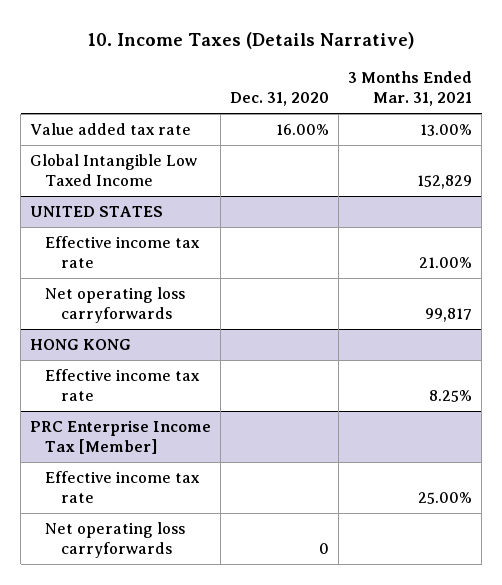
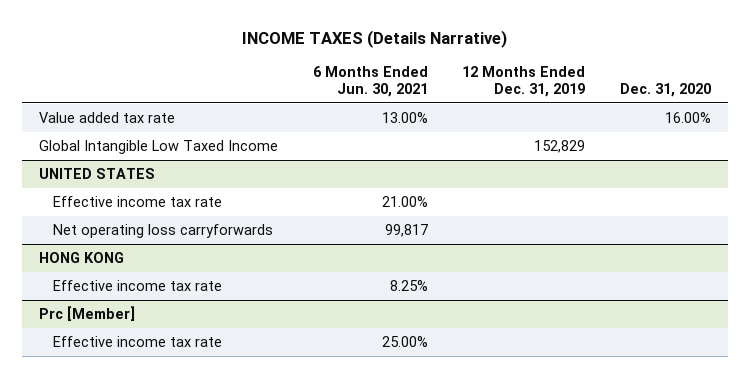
[87,31,416,49] 10. Income Taxes (Details Narrative) -> [241,29,507,48] INCOME TAXES (Details Narrative)
[348,71,473,107] 3 Months Ended Mar. 31, 2021 -> none
none -> [312,66,428,97] 6 Months Ended Jun. 30, 2021
none -> [462,66,586,97] 12 Months Ended Dec. 31, 2019
[30,420,212,455] PRC Enterprise Income Tax [Member] -> [39,305,136,321] Prc [Member]
[45,522,186,559] Net operating loss carryforwards -> none

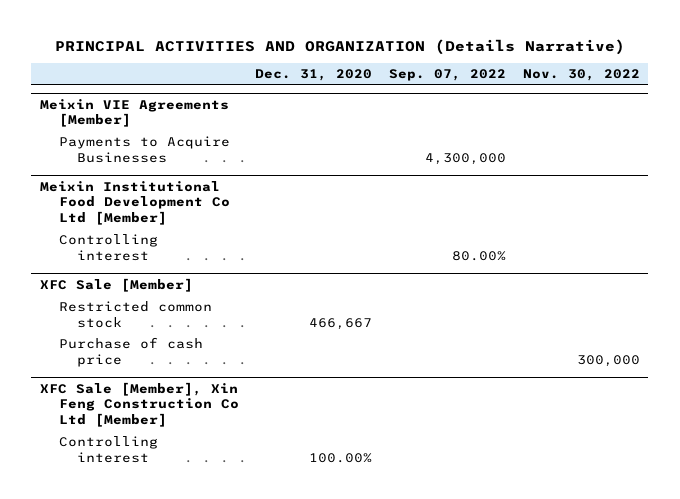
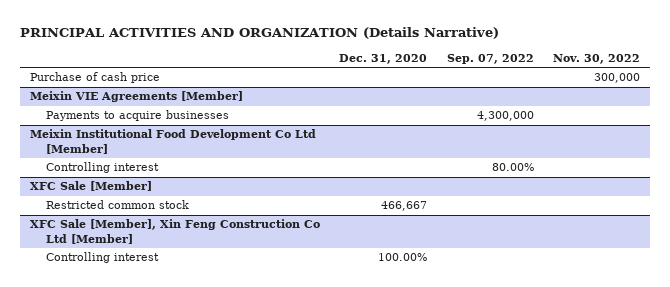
none -> [29,72,160,84] Purchase of cash price
[58,136,230,163] Payments to Acquire Businesses -> [45,110,229,122] Payments to acquire businesses
[58,337,203,367] Purchase of cash price -> none

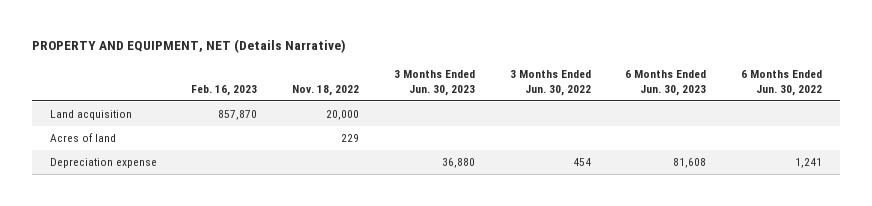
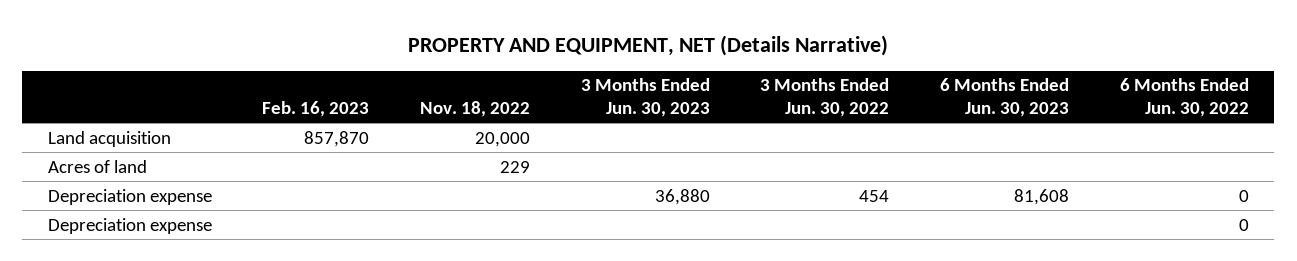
[795,158,823,169] 1,241 -> [1238,189,1249,202] 0
none -> [47,217,212,234] Depreciation expense

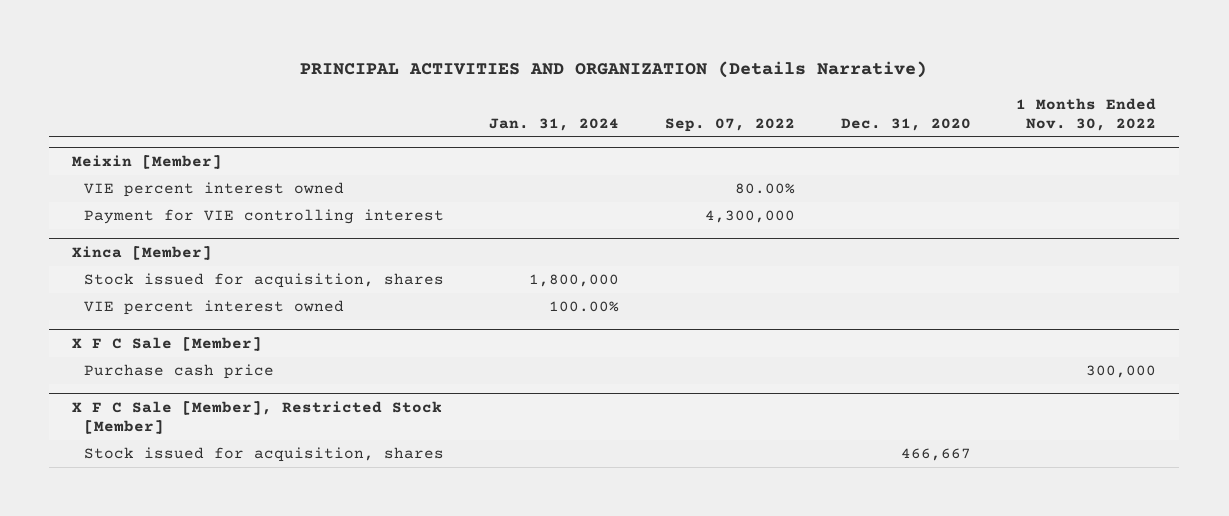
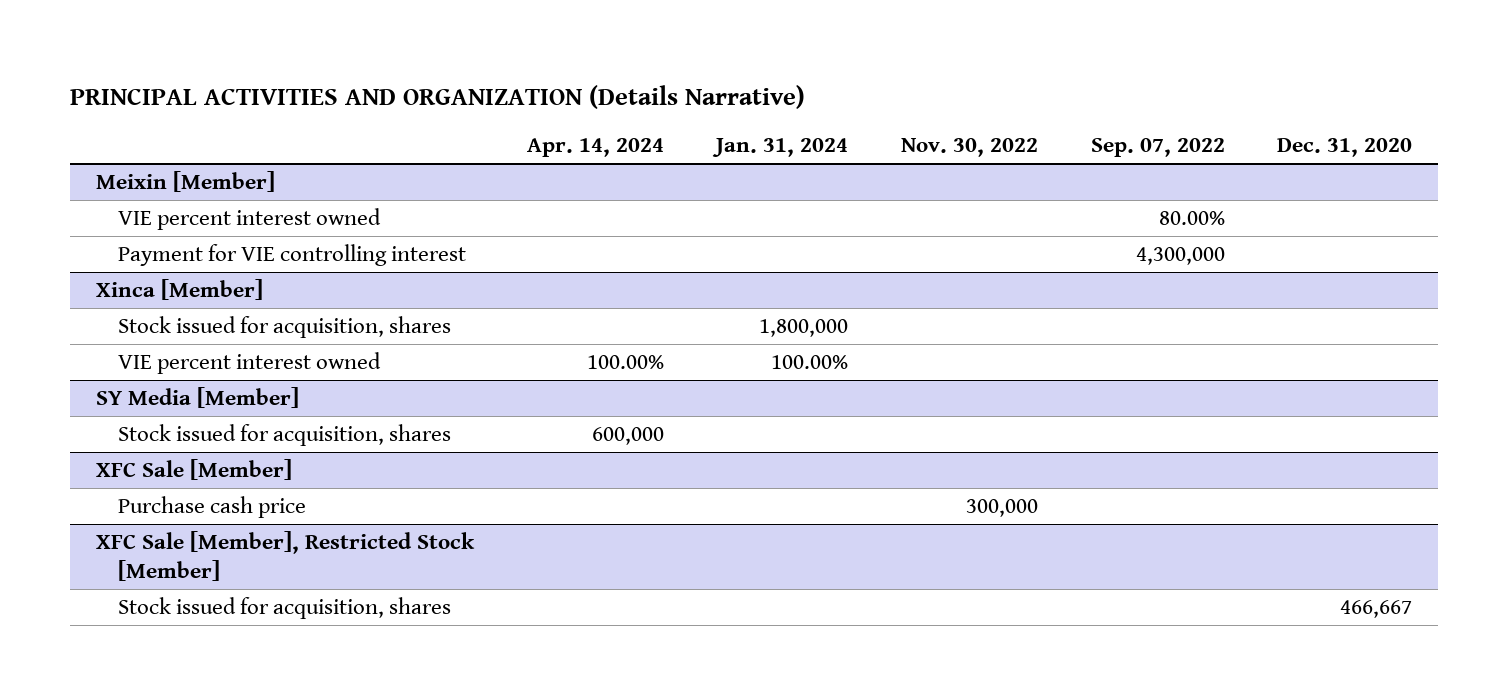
[1016,97,1157,131] 1 Months Ended Nov. 30, 2022 -> none
none -> [526,138,664,158] Apr. 14, 2024
none -> [900,138,1038,158] Nov. 30, 2022
none -> [96,387,300,409] SY Media [Member]
none -> [118,424,452,447] Stock issued for acquisition, shares
[72,336,263,351] X F C Sale [Member] -> [96,459,293,481] XFC Sale [Member]
[72,400,443,435] X F C Sale [Member], Restricted Stock [Member] -> [96,531,476,581] XFC Sale [Member], Restricted Stock [Member]

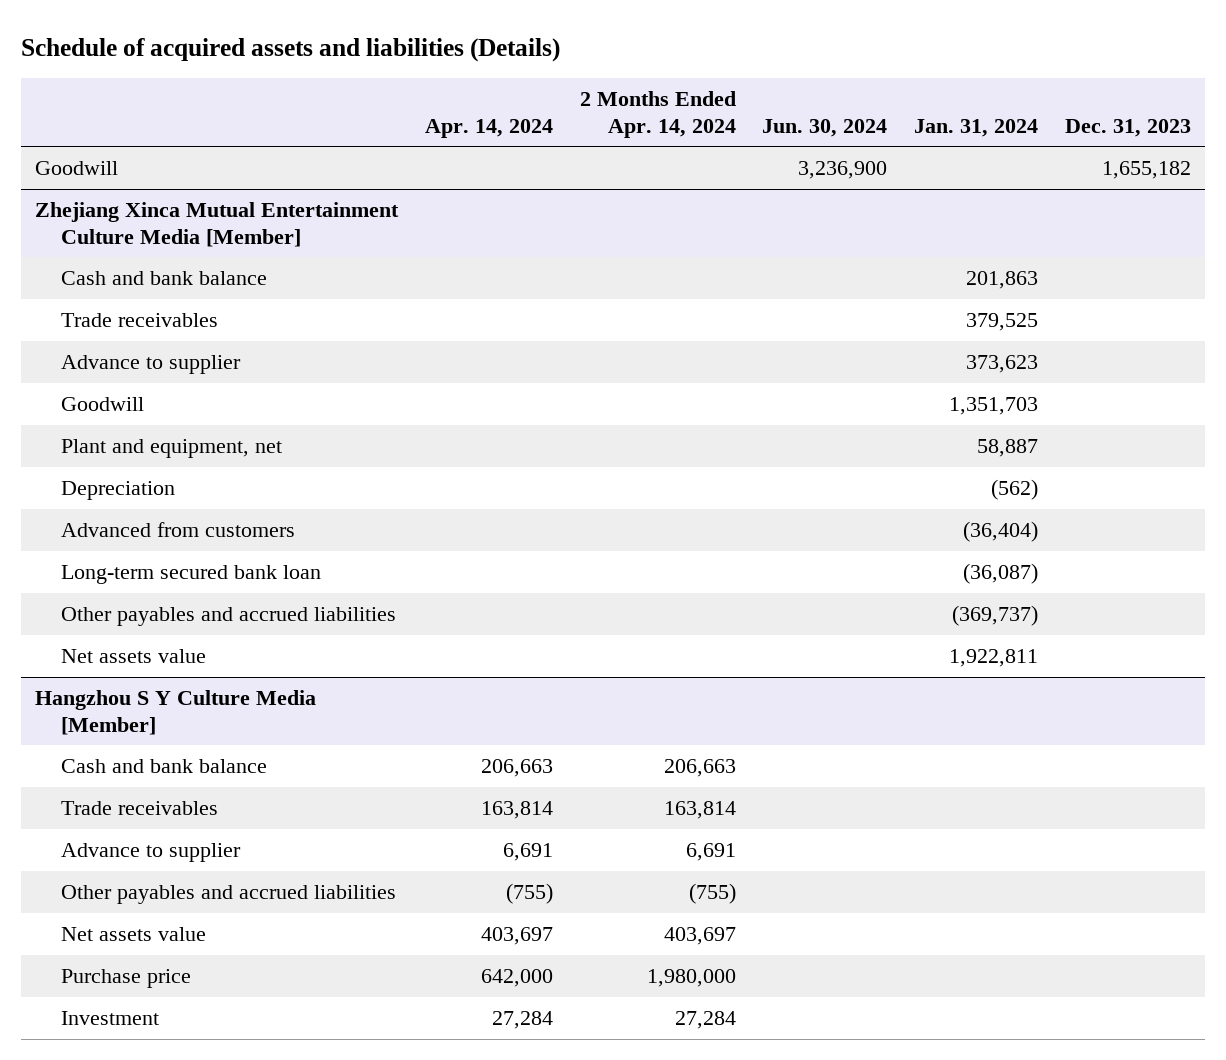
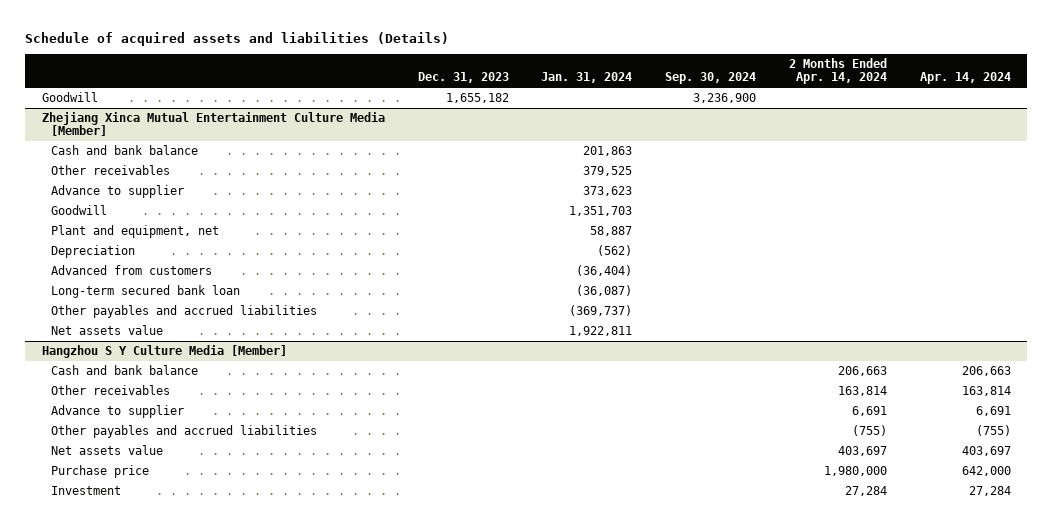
[762,118,888,137] Jun. 30, 2024 -> none
none -> [665,72,757,85] Sep. 30, 2024
[60,313,218,328] Trade receivables -> [51,165,171,176] Other receivables
[60,801,218,816] Trade receivables -> [51,385,171,396] Other receivables

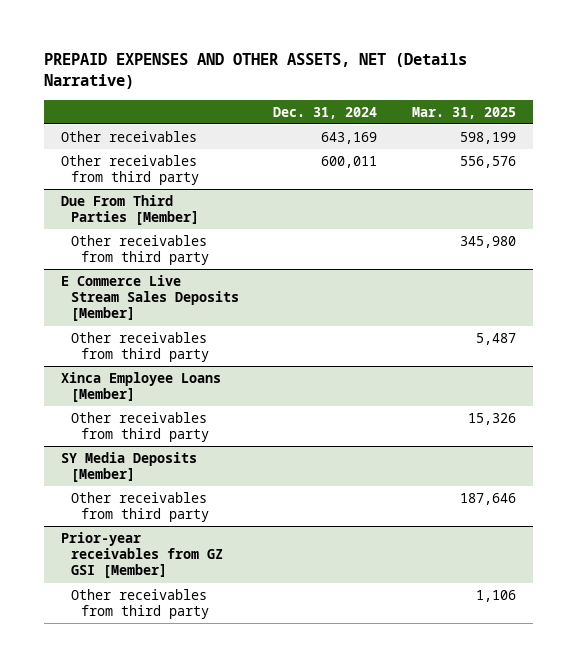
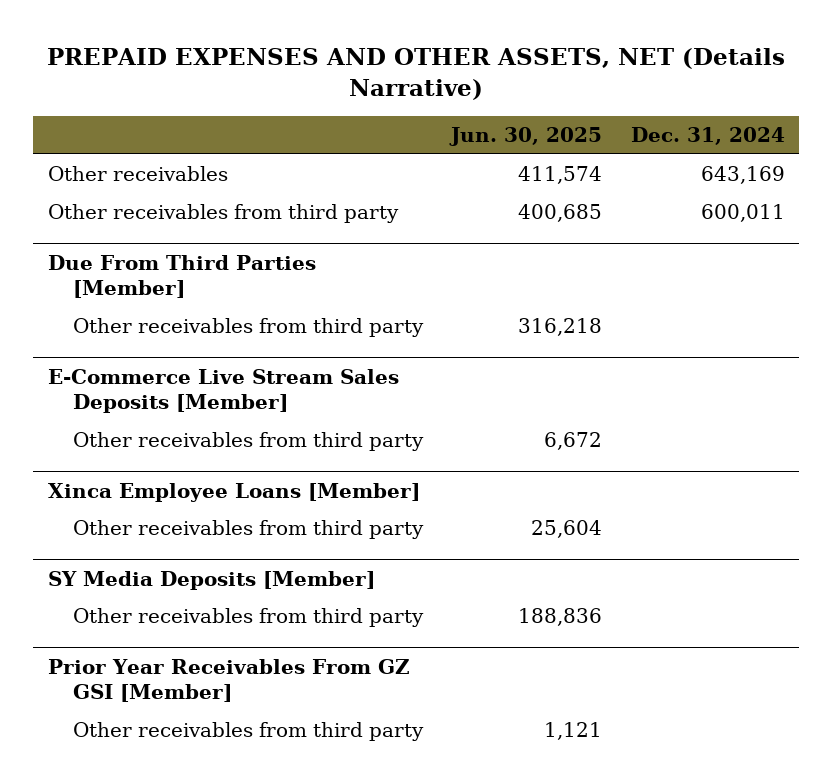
[411,106,516,119] Mar. 31, 2025 -> none
none -> [449,127,603,147] Jun. 30, 2025
[61,274,239,322] E Commerce Live Stream Sales Deposits [Member] -> [47,368,399,414] E-Commerce Live Stream Sales Deposits [Member]
[61,531,223,579] Prior-year receivables from GZ GSI [Member] -> [47,658,410,703] Prior Year Receivables From GZ GSI [Member]

